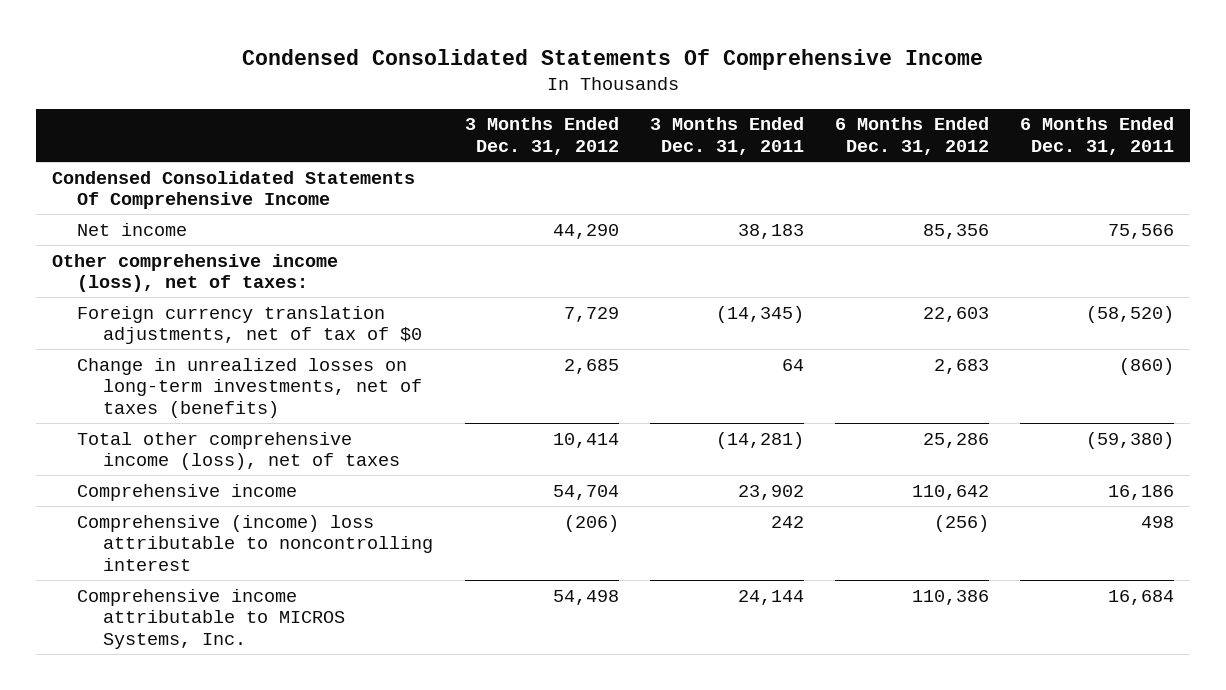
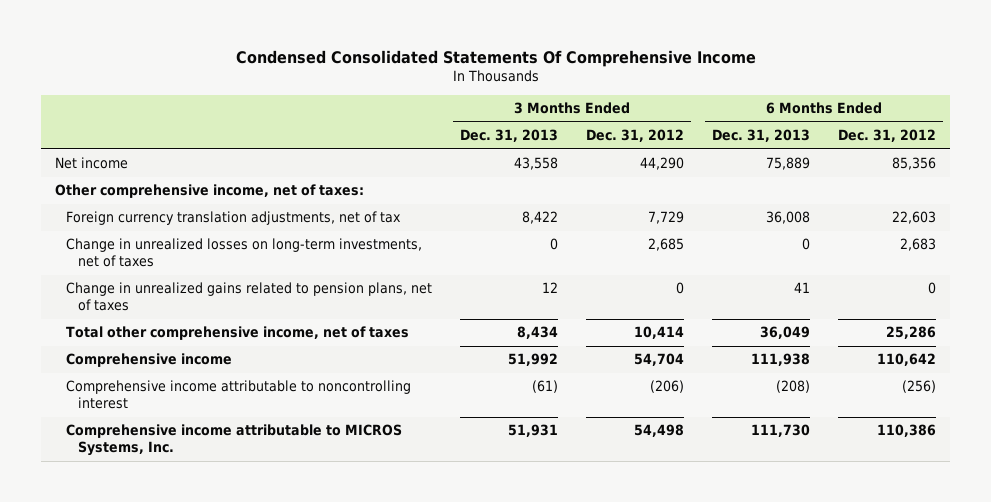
[649,117,804,156] 3 Months Ended Dec. 31, 2011 -> none
[1020,117,1175,156] 6 Months Ended Dec. 31, 2011 -> none
none -> [460,129,559,143] Dec. 31, 2013
none -> [711,129,810,143] Dec. 31, 2013
[51,170,415,210] Condensed Consolidated Statements Of Comprehensive Income -> none
[51,253,338,293] Other comprehensive income (loss), net of taxes: -> [55,184,365,199] Other comprehensive income, net of taxes:
[77,305,423,345] Foreign currency translation adjustments, net of tax of $0 -> [66,211,402,226] Foreign currency translation adjustments, net of tax
[77,357,423,418] Change in unrealized losses on long-term investments, net of taxes (benefits) -> [66,238,423,268] Change in unrealized losses on long-term investments, net of taxes
none -> [66,282,433,312] Change in unrealized gains related to pension plans, net of taxes
[77,431,401,471] Total other comprehensive income (loss), net of taxes -> [66,326,410,341] Total other comprehensive income, net of taxes
[77,514,434,571] Comprehensive (income) loss attributable to noncontrolling interest -> [66,380,412,410] Comprehensive income attributable to noncontrolling interest

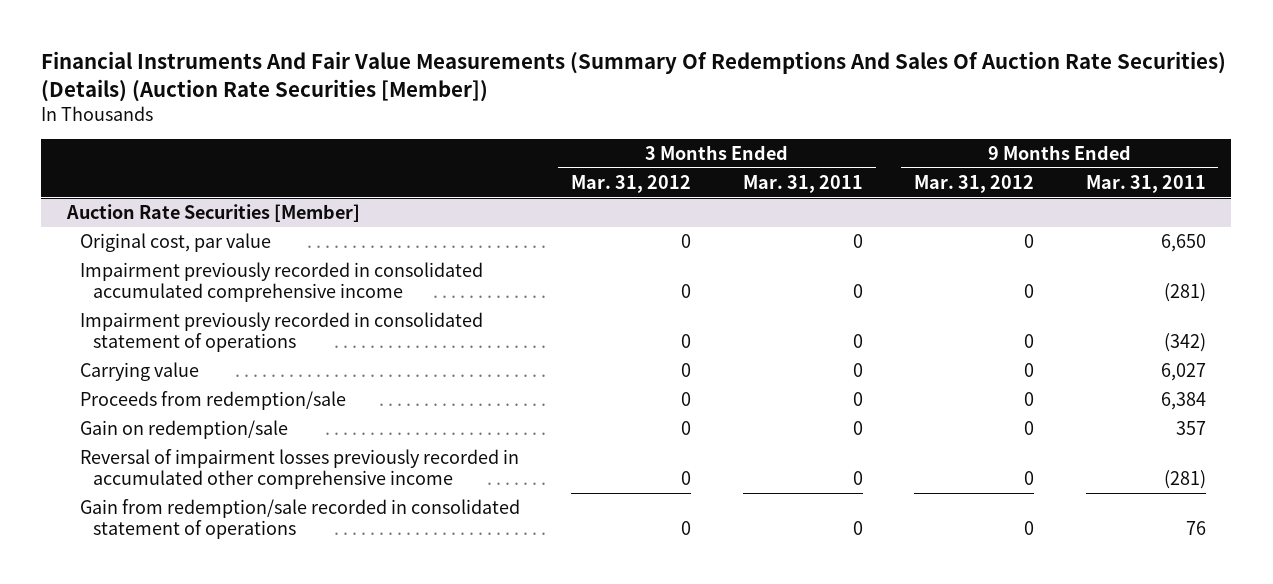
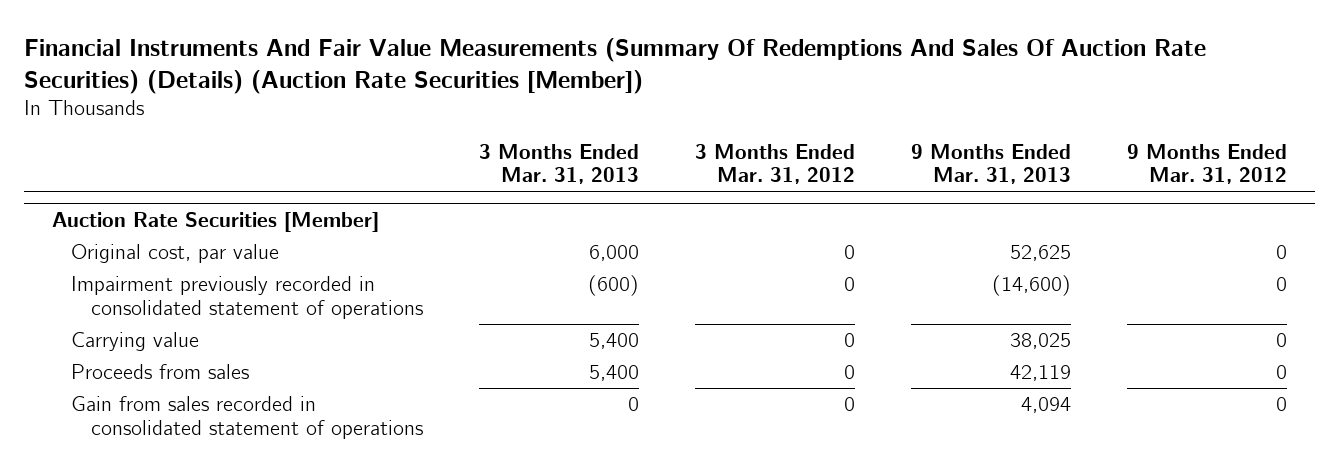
[742,174,863,193] Mar. 31, 2011 -> none
[1085,174,1206,193] Mar. 31, 2011 -> none
none -> [478,143,639,185] 3 Months Ended Mar. 31, 2013
none -> [910,143,1071,185] 9 Months Ended Mar. 31, 2013
[79,261,483,303] Impairment previously recorded in consolidated accumulated comprehensive income -> none
[79,419,288,439] Gain on redemption/sale -> none
[79,448,519,490] Reversal of impairment losses previously recorded in accumulated other comprehensive income -> none
[79,390,346,410] Proceeds from redemption/sale -> [71,364,250,380] Proceeds from sales
[79,498,520,540] Gain from redemption/sale recorded in consolidated statement of operations -> [71,396,423,439] Gain from sales recorded in consolidated statement of operations

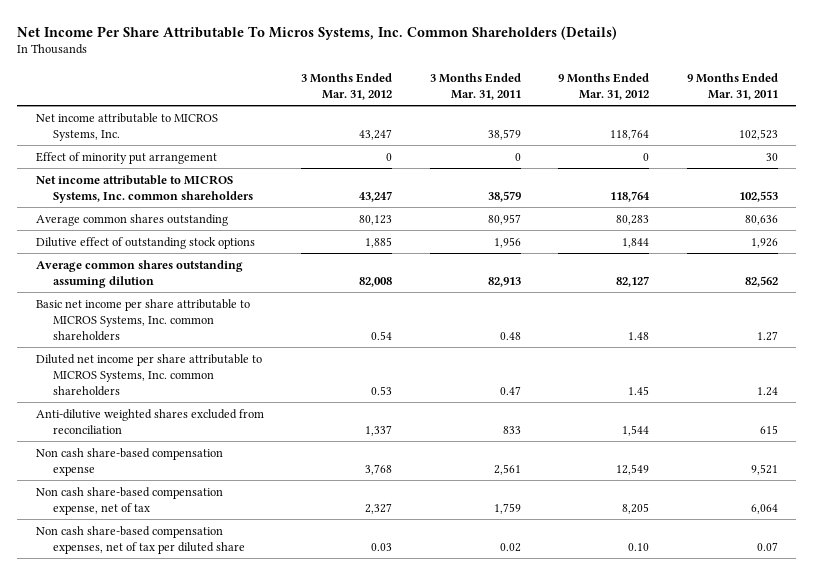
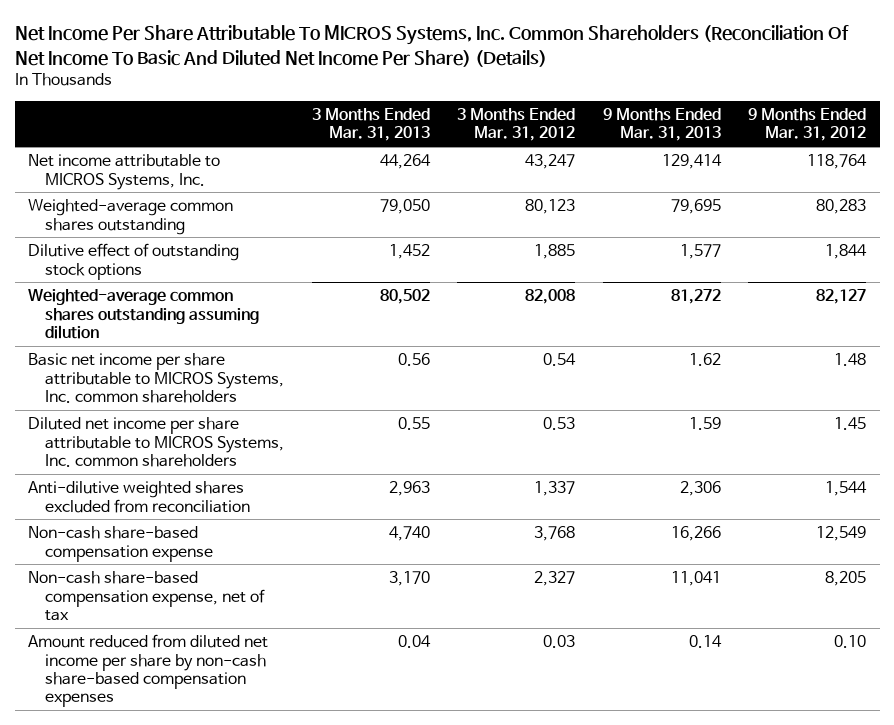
[17,25,618,40] Net Income Per Share Attributable To Micros Systems, Inc. Common Shareholders (Details) -> [14,25,849,67] Net Income Per Share Attributable To MICROS Systems, Inc. Common Shareholders (Reconciliation Of Net Income To Basic And Diluted Net Income Per Share) (Details)
[429,72,521,100] 3 Months Ended Mar. 31, 2011 -> none
[686,72,778,100] 9 Months Ended Mar. 31, 2011 -> none
none -> [311,108,430,142] 3 Months Ended Mar. 31, 2013
none -> [602,108,721,142] 9 Months Ended Mar. 31, 2013
[35,151,217,164] Effect of minority put arrangement -> none
[35,174,253,203] Net income attributable to MICROS Systems, Inc. common shareholders -> none
[35,213,228,226] Average common shares outstanding -> [28,199,234,235] Weighted-average common shares outstanding
[35,259,243,288] Average common shares outstanding assuming dilution -> [28,289,260,339] Weighted-average common shares outstanding assuming dilution
[35,447,223,476] Non cash share-based compensation expense -> [28,526,214,562] Non-cash share-based compensation expense
[35,486,223,515] Non cash share-based compensation expense, net of tax -> [28,571,266,621] Non-cash share-based compensation expense, net of tax
[35,525,245,554] Non cash share-based compensation expenses, net of tax per diluted share -> [28,634,269,708] Amount reduced from diluted net income per share by non-cash share-based compensation expenses

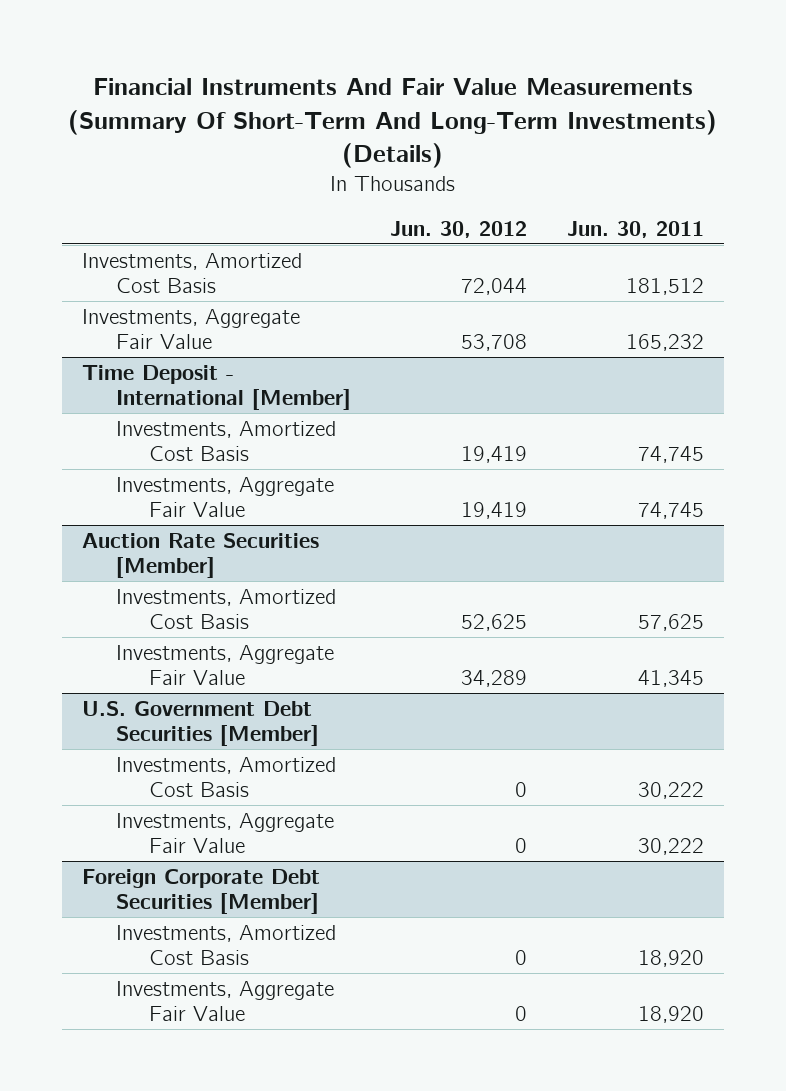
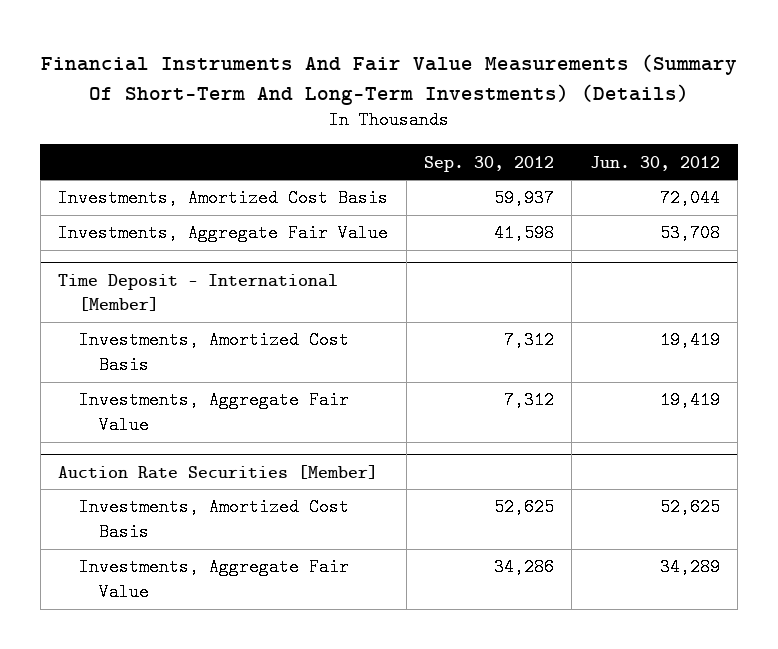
[566,220,704,238] Jun. 30, 2011 -> none
none -> [424,155,555,172] Sep. 30, 2012
[81,701,319,746] U.S. Government Debt Securities [Member] -> none
[115,757,336,797] Investments, Amortized Cost Basis -> none
[115,813,334,853] Investments, Aggregate Fair Value -> none
[81,869,320,914] Foreign Corporate Debt Securities [Member] -> none
[115,925,336,965] Investments, Amortized Cost Basis -> none
[115,981,334,1021] Investments, Aggregate Fair Value -> none

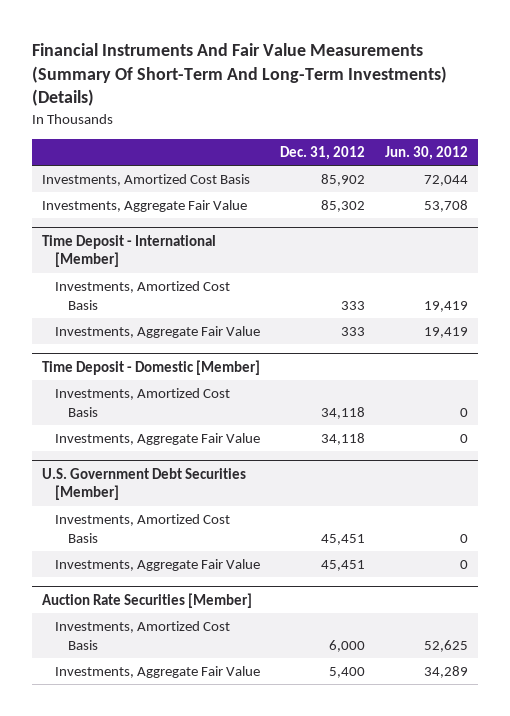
[424,155,555,172] Sep. 30, 2012 -> none
none -> [280,145,366,160] Dec. 31, 2012
none -> [42,359,261,375] Time Deposit - Domestic [Member]
none -> [54,388,230,418] Investments, Amortized Cost Basis
none -> [54,433,260,446] Investments, Aggregate Fair Value
none -> [42,467,247,501] U.S. Government Debt Securities [Member]
none -> [54,514,230,544] Investments, Amortized Cost Basis
none -> [54,559,260,572] Investments, Aggregate Fair Value

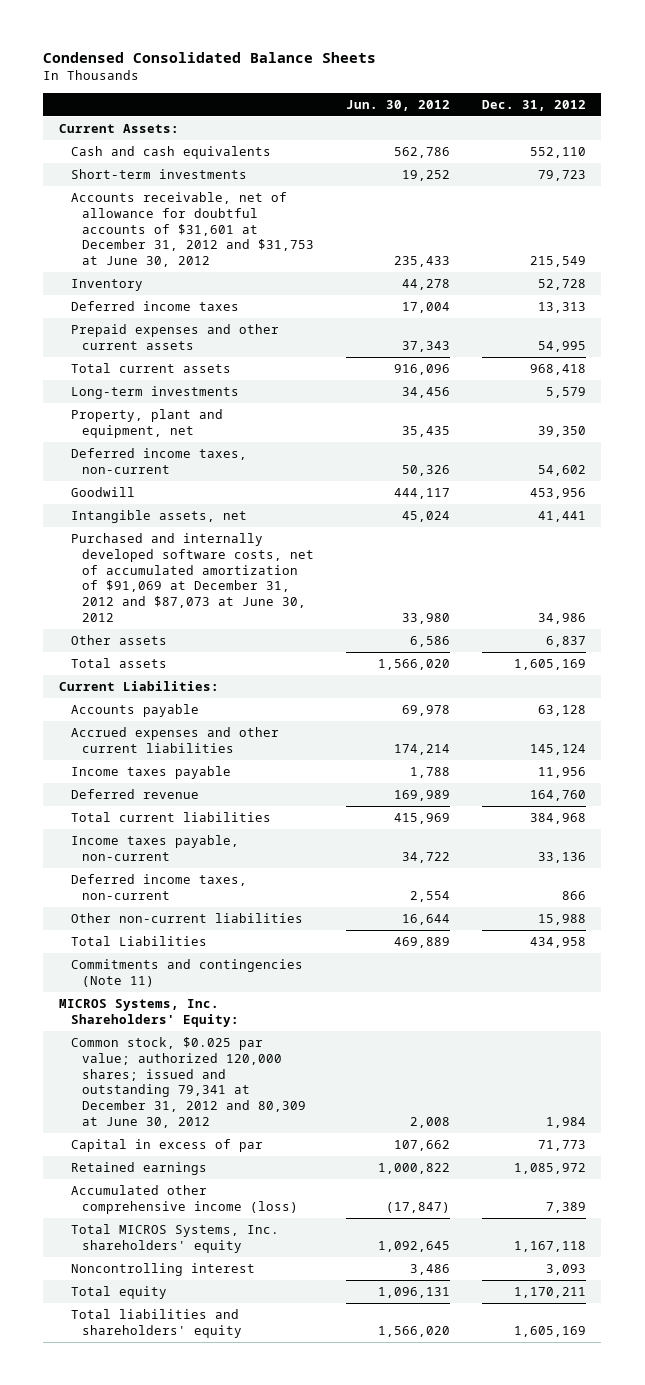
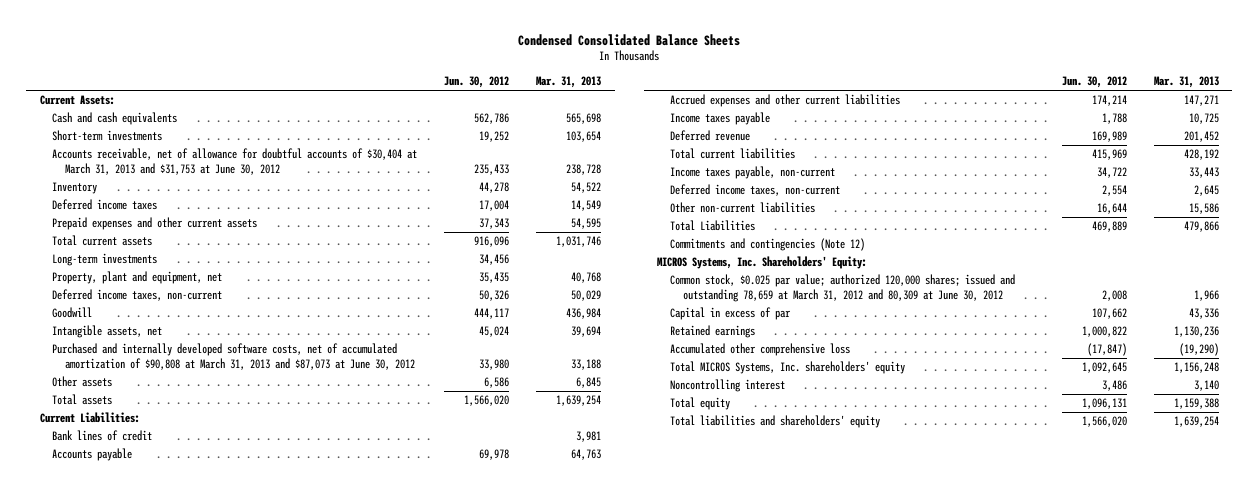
[481,99,586,111] Dec. 31, 2012 -> none
none -> [536,76,602,89] Mar. 31, 2013
[70,191,314,268] Accounts receivable, net of allowance for doubtful accounts of $31,601 at December 31, 2012 and $31,753 at June 30, 2012 -> [52,148,418,175] Accounts receivable, net of allowance for doubtful accounts of $30,404 at March 31, 2013 and $31,753 at June 30, 2012
[70,532,314,623] Purchased and internally developed software costs, net of accumulated amortization of $91,069 at December 31, 2012 and $87,073 at June 30, 2012 -> [52,343,415,370] Purchased and internally developed software costs, net of accumulated amortization of $90,808 at March 31, 2013 and $87,073 at June 30, 2012
none -> [52,430,153,442] Bank lines of credit
[70,958,303,987] Commitments and contingencies (Note 11) -> [670,238,866,252] Commitments and contingencies (Note 12)
[70,1036,306,1129] Common stock, $0.025 par value; authorized 120,000 shares; issued and outstanding 79,341 at December 31, 2012 and 80,309 at June 30, 2012 -> [670,274,1016,302] Common stock, $0.025 par value; authorized 120,000 shares; issued and outstanding 78,659 at March 31, 2012 and 80,309 at June 30, 2012
[70,1184,298,1214] Accumulated other comprehensive income (loss) -> [670,343,851,357] Accumulated other comprehensive loss

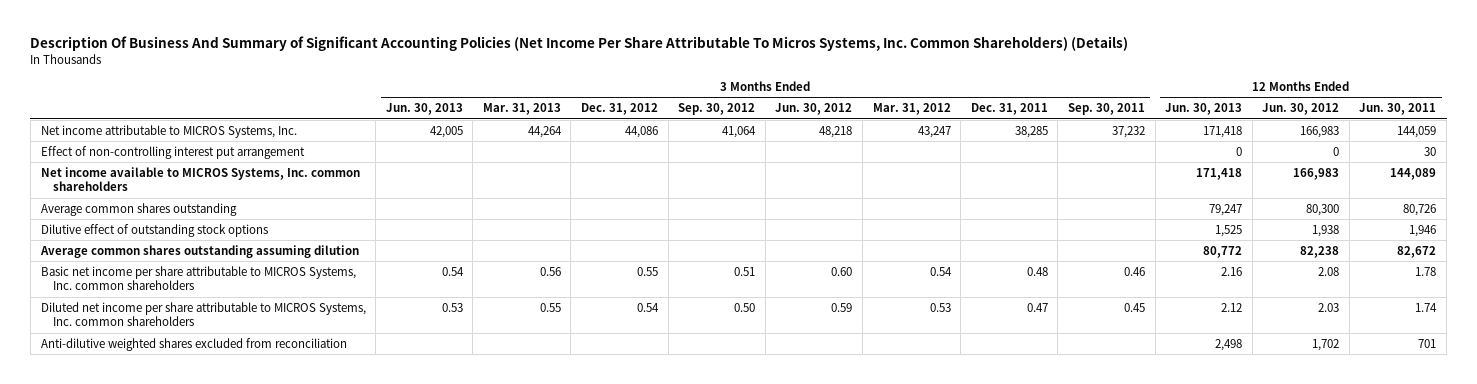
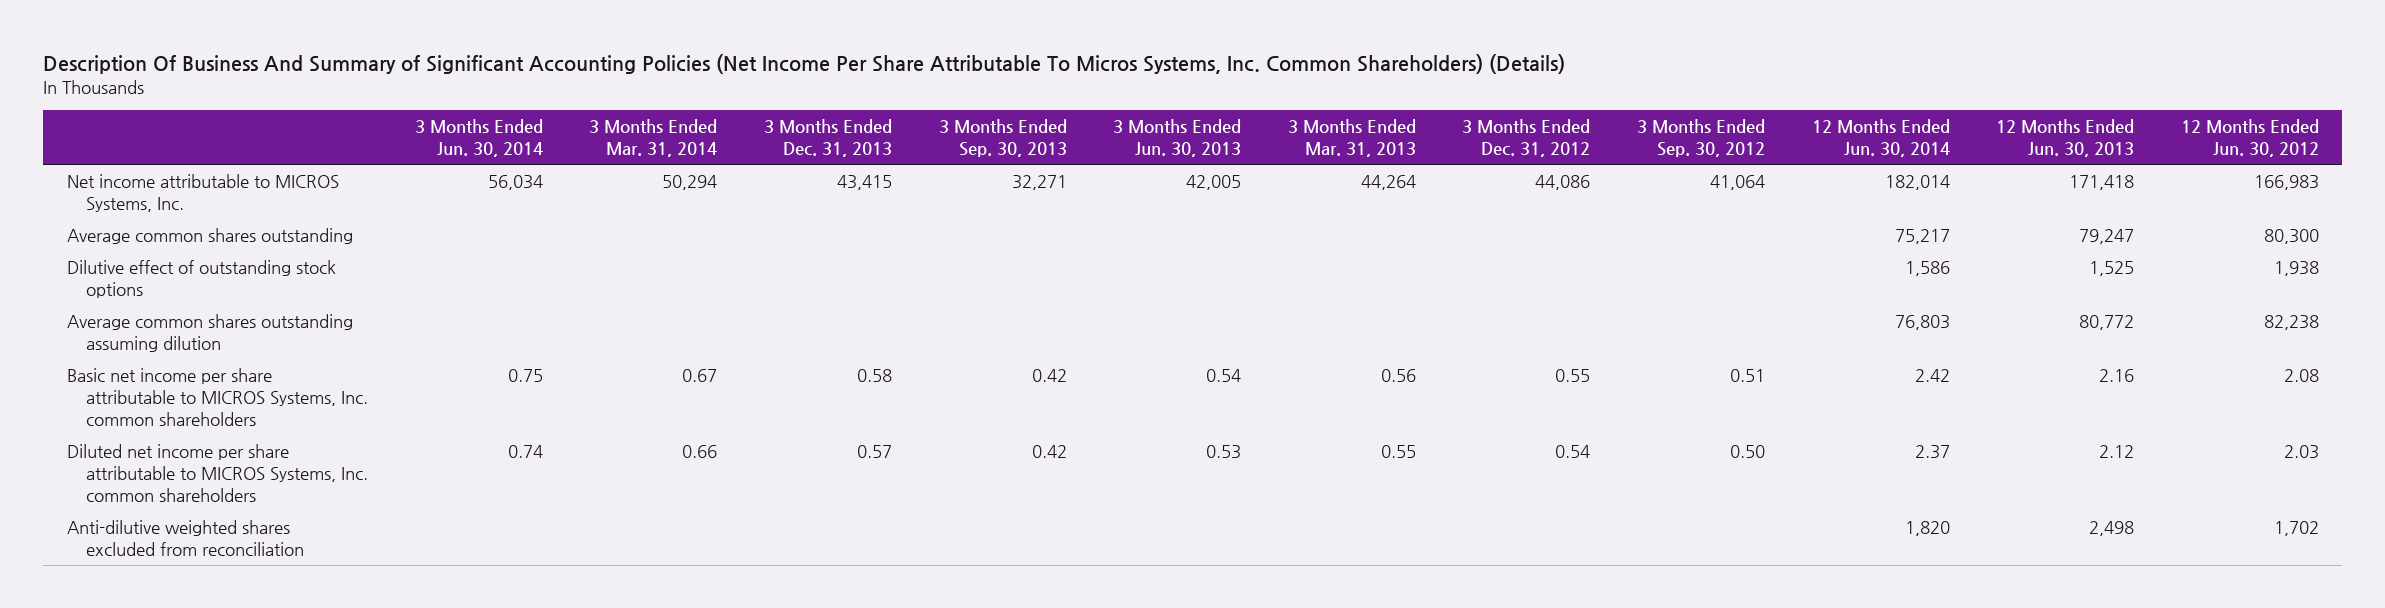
[775,103,853,116] Jun. 30, 2012 -> none
[872,103,951,116] Mar. 31, 2012 -> none
[970,103,1048,116] Dec. 31, 2011 -> none
[1067,103,1145,116] Sep. 30, 2011 -> none
[1359,103,1437,116] Jun. 30, 2011 -> none
none -> [414,119,543,158] 3 Months Ended Jun. 30, 2014
none -> [589,119,718,158] 3 Months Ended Mar. 31, 2014
none -> [763,119,892,158] 3 Months Ended Dec. 31, 2013
none -> [938,119,1067,158] 3 Months Ended Sep. 30, 2013
none -> [1811,119,1950,158] 12 Months Ended Jun. 30, 2014
[40,145,305,159] Effect of non-controlling interest put arrangement -> none
[40,166,360,191] Net income available to MICROS Systems, Inc. common shareholders -> none

